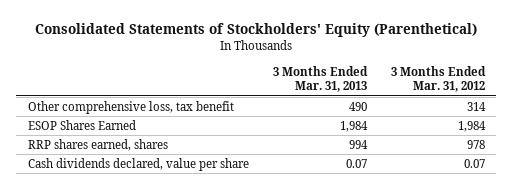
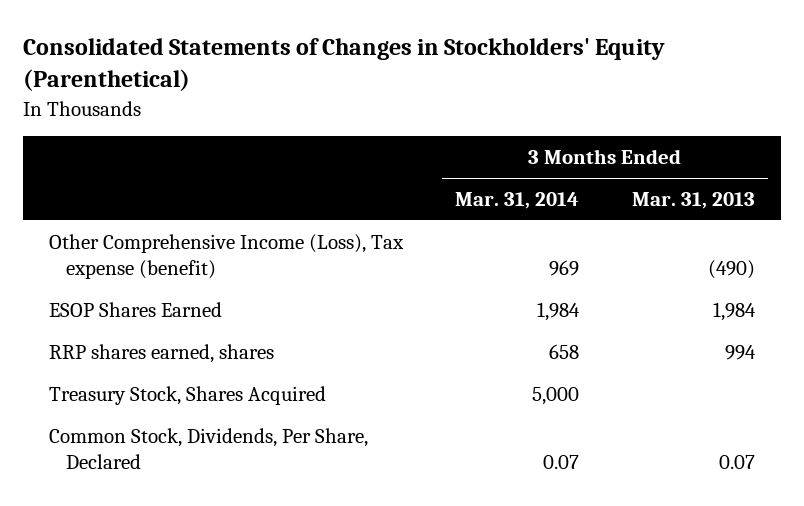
[35,23,478,38] Consolidated Statements of Stockholders' Equity (Parenthetical) -> [22,38,665,92] Consolidated Statements of Changes in Stockholders' Equity (Parenthetical)
[390,65,486,93] 3 Months Ended Mar. 31, 2012 -> none
none -> [455,192,580,210] Mar. 31, 2014
[27,100,234,114] Other comprehensive loss, tax benefit -> [48,233,404,280] Other Comprehensive Income (Loss), Tax expense (benefit)
[348,101,367,111] 490 -> [707,260,755,280] (490)
none -> [48,385,326,405] Treasury Stock, Shares Acquired
[27,157,249,171] Cash dividends declared, value per share -> [48,427,368,470] Common Stock, Dividends, Per Share, Declared

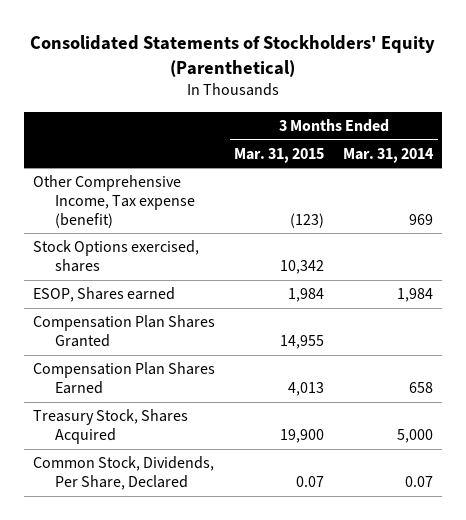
[22,38,665,92] Consolidated Statements of Changes in Stockholders' Equity (Parenthetical) -> [30,34,436,77] Consolidated Statements of Stockholders' Equity (Parenthetical)
[631,192,755,210] Mar. 31, 2013 -> none
none -> [234,147,325,163] Mar. 31, 2015
[48,233,404,280] Other Comprehensive Income (Loss), Tax expense (benefit) -> [33,175,196,228] Other Comprehensive Income, Tax expense (benefit)
none -> [33,240,200,273] Stock Options exercised, shares
[48,301,222,317] ESOP Shares Earned -> [33,287,176,303] ESOP, Shares earned
none -> [33,315,216,348] Compensation Plan Shares Granted
[48,343,274,363] RRP shares earned, shares -> [33,362,216,395] Compensation Plan Shares Earned

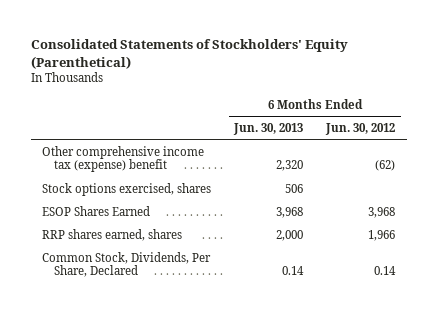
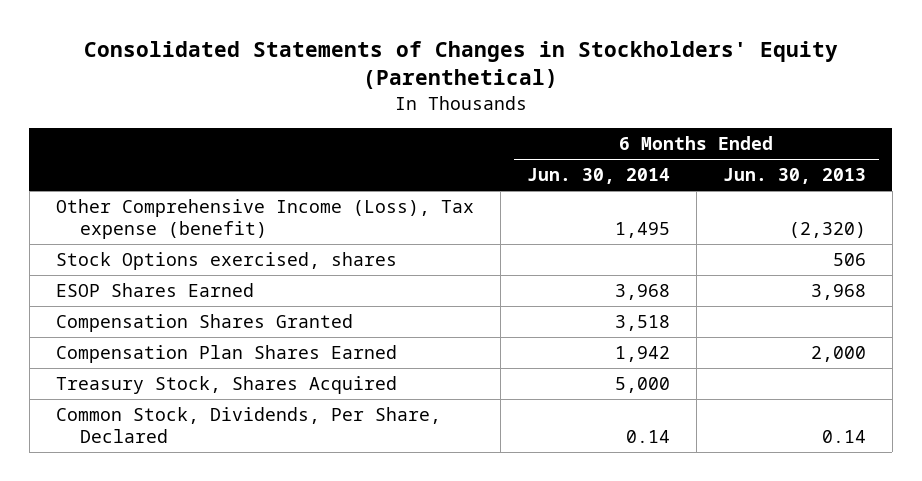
[30,38,348,69] Consolidated Statements of Stockholders' Equity (Parenthetical) -> [83,41,838,90] Consolidated Statements of Changes in Stockholders' Equity (Parenthetical)
[325,123,396,136] Jun. 30, 2012 -> none
none -> [526,168,670,185] Jun. 30, 2014
[42,145,205,173] Other comprehensive income tax (expense) benefit -> [55,199,474,240] Other Comprehensive Income (Loss), Tax expense (benefit)
[276,160,304,172] 2,320 -> [788,222,866,239] (2,320)
[42,182,212,196] Stock options exercised, shares -> [55,252,397,271] Stock Options exercised, shares
[42,228,183,241] RRP shares earned, shares -> none
none -> [55,314,353,333] Compensation Shares Granted
none -> [55,345,397,364] Compensation Plan Shares Earned
none -> [55,376,397,395] Treasury Stock, Shares Acquired

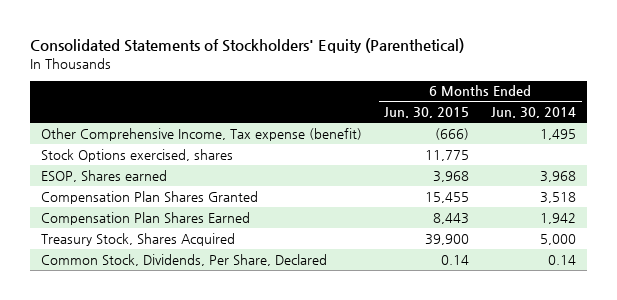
[83,41,838,90] Consolidated Statements of Changes in Stockholders' Equity (Parenthetical) -> [30,38,465,54] Consolidated Statements of Stockholders' Equity (Parenthetical)
[722,168,866,185] Jun. 30, 2013 -> none
none -> [384,107,470,119] Jun. 30, 2015
[55,199,474,240] Other Comprehensive Income (Loss), Tax expense (benefit) -> [41,127,363,141] Other Comprehensive Income, Tax expense (benefit)
[55,283,254,298] ESOP Shares Earned -> [41,169,168,182] ESOP, Shares earned
[55,314,353,333] Compensation Shares Granted -> [41,190,259,204] Compensation Plan Shares Granted

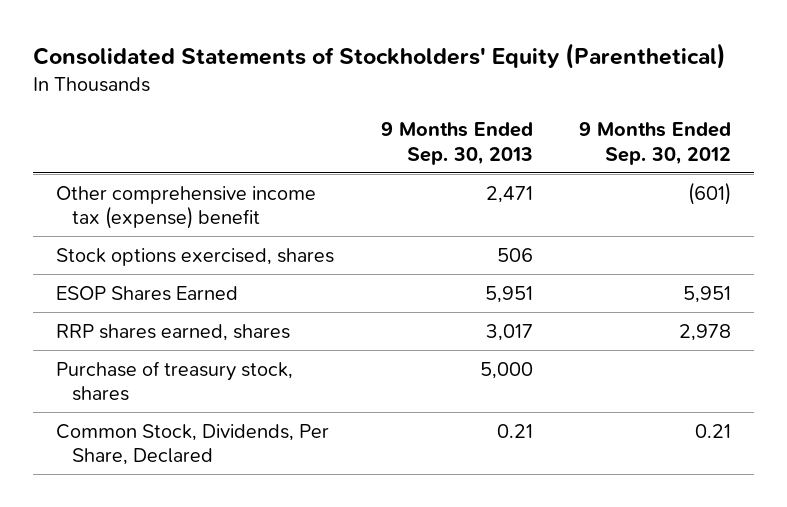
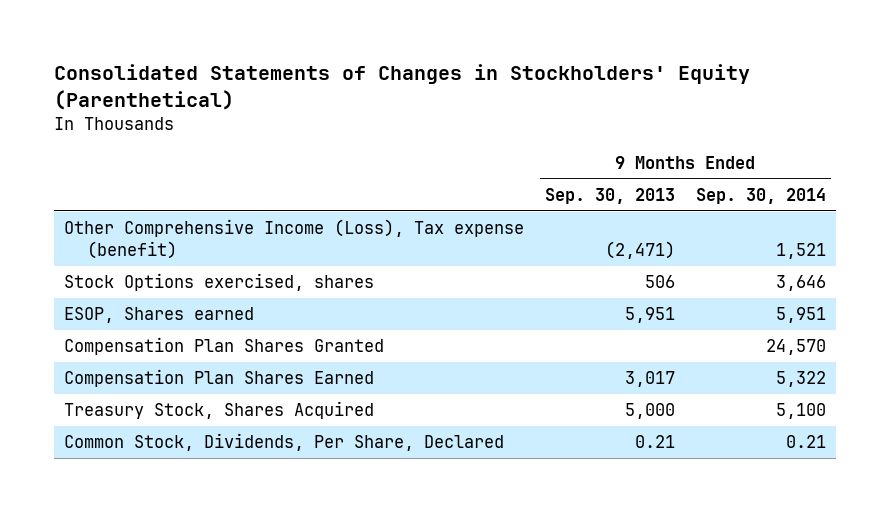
[33,43,727,70] Consolidated Statements of Stockholders' Equity (Parenthetical) -> [53,64,750,110] Consolidated Statements of Changes in Stockholders' Equity (Parenthetical)
[578,122,731,165] 9 Months Ended Sep. 30, 2012 -> none
none -> [695,188,826,205] Sep. 30, 2014
[56,185,317,230] Other comprehensive income tax (expense) benefit -> [64,219,525,259] Other Comprehensive Income (Loss), Tax expense (benefit)
[485,185,533,203] 2,471 -> [605,240,676,259] (2,471)
[56,247,335,266] Stock options exercised, shares -> [64,273,375,292] Stock Options exercised, shares
[56,285,239,301] ESOP Shares Earned -> [64,307,255,324] ESOP, Shares earned
none -> [64,337,385,356] Compensation Plan Shares Granted
[56,323,291,341] RRP shares earned, shares -> [64,369,375,388] Compensation Plan Shares Earned
[56,360,294,402] Purchase of treasury stock, shares -> [64,401,375,420] Treasury Stock, Shares Acquired

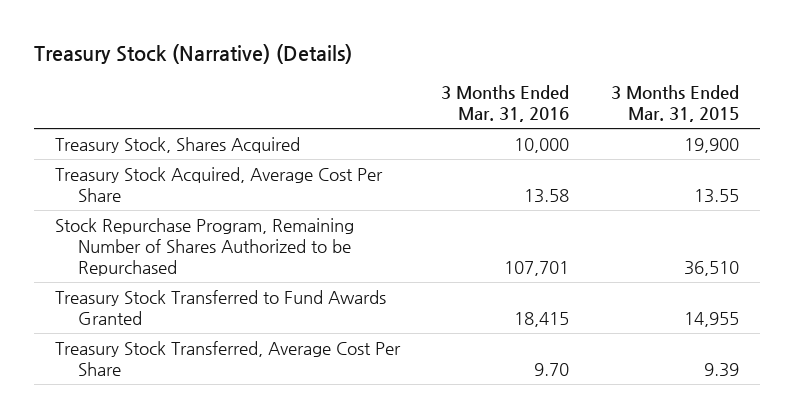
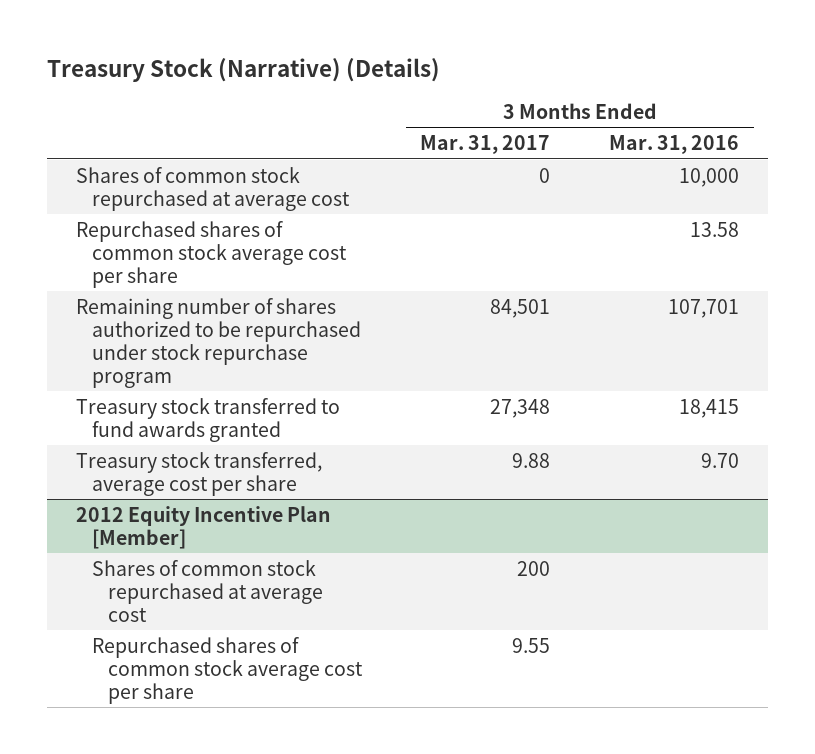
[611,84,740,123] 3 Months Ended Mar. 31, 2015 -> none
none -> [420,135,551,155] Mar. 31, 2017
[54,137,300,154] Treasury Stock, Shares Acquired -> [76,166,351,211] Shares of common stock repurchased at average cost
[54,167,383,203] Treasury Stock Acquired, Average Cost Per Share -> [76,220,348,288] Repurchased shares of common stock average cost per share
[54,218,354,277] Stock Repurchase Program, Remaining Number of Shares Authorized to be Repurchased -> [76,297,362,388] Remaining number of shares authorized to be repurchased under stock repurchase program
[54,290,386,326] Treasury Stock Transferred to Fund Awards Granted -> [76,397,341,442] Treasury stock transferred to fund awards granted
[54,341,401,377] Treasury Stock Transferred, Average Cost Per Share -> [76,451,323,496] Treasury stock transferred, average cost per share
none -> [76,505,332,549] 2012 Equity Incentive Plan [Member]
none -> [92,559,323,622] Shares of common stock repurchased at average cost
none -> [92,636,363,704] Repurchased shares of common stock average cost per share

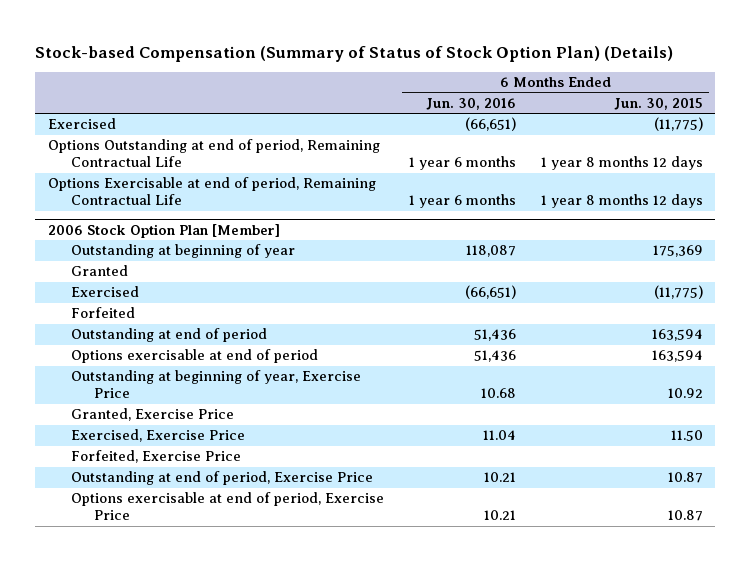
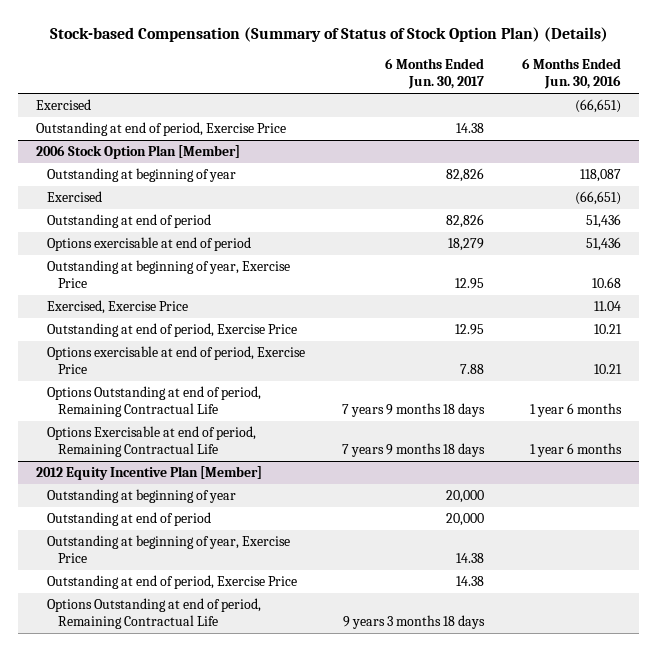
[613,98,703,111] Jun. 30, 2015 -> none
none -> [385,58,485,90] 6 Months Ended Jun. 30, 2017
[47,139,380,168] Options Outstanding at end of period, Remaining Contractual Life -> none
[47,177,376,206] Options Exercisable at end of period, Remaining Contractual Life -> none
none -> [36,122,287,137] Outstanding at end of period, Exercise Price
[70,265,128,277] Granted -> none
[70,307,135,319] Forfeited -> none
[70,408,234,422] Granted, Exercise Price -> none
[70,450,241,464] Forfeited, Exercise Price -> none
none -> [47,386,262,418] Options Outstanding at end of period, Remaining Contractual Life
none -> [47,426,257,458] Options Exercisable at end of period, Remaining Contractual Life
none -> [36,466,263,481] 2012 Equity Incentive Plan [Member]
none -> [47,489,237,504] Outstanding at beginning of year
none -> [47,512,212,527] Outstanding at end of period
none -> [47,535,291,564] Outstanding at beginning of year, Exercise Price
none -> [47,575,298,590] Outstanding at end of period, Exercise Price
none -> [47,598,262,630] Options Outstanding at end of period, Remaining Contractual Life

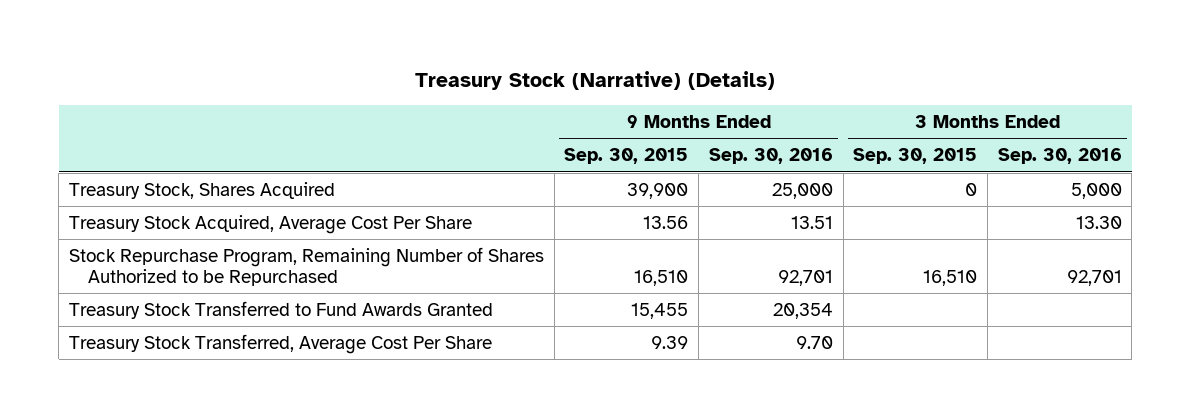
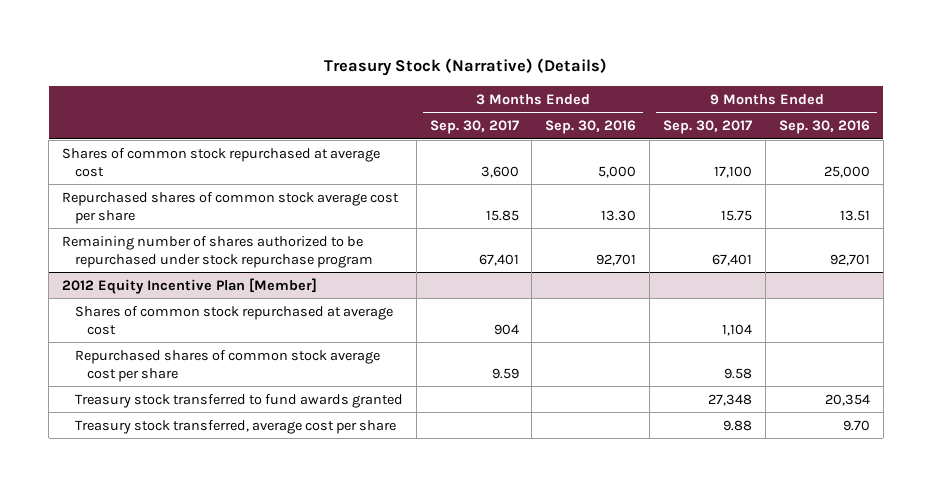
[564,148,689,165] Sep. 30, 2015 -> none
[853,148,978,165] Sep. 30, 2015 -> none
none -> [429,120,519,135] Sep. 30, 2017
none -> [663,120,753,135] Sep. 30, 2017
[69,181,336,199] Treasury Stock, Shares Acquired -> [62,147,381,177] Shares of common stock repurchased at average cost
[69,214,473,234] Treasury Stock Acquired, Average Cost Per Share -> [62,191,400,224] Repurchased shares of common stock average cost per share
[69,246,545,287] Stock Repurchase Program, Remaining Number of Shares Authorized to be Repurchased -> [62,235,373,268] Remaining number of shares authorized to be repurchased under stock repurchase program
none -> [62,277,318,294] 2012 Equity Incentive Plan [Member]
none -> [74,305,393,335] Shares of common stock repurchased at average cost
none -> [74,349,380,382] Repurchased shares of common stock average cost per share
[69,300,494,319] Treasury Stock Transferred to Fund Awards Granted -> [74,393,403,408] Treasury stock transferred to fund awards granted
[69,333,493,354] Treasury Stock Transferred, Average Cost Per Share -> [74,419,396,434] Treasury stock transferred, average cost per share

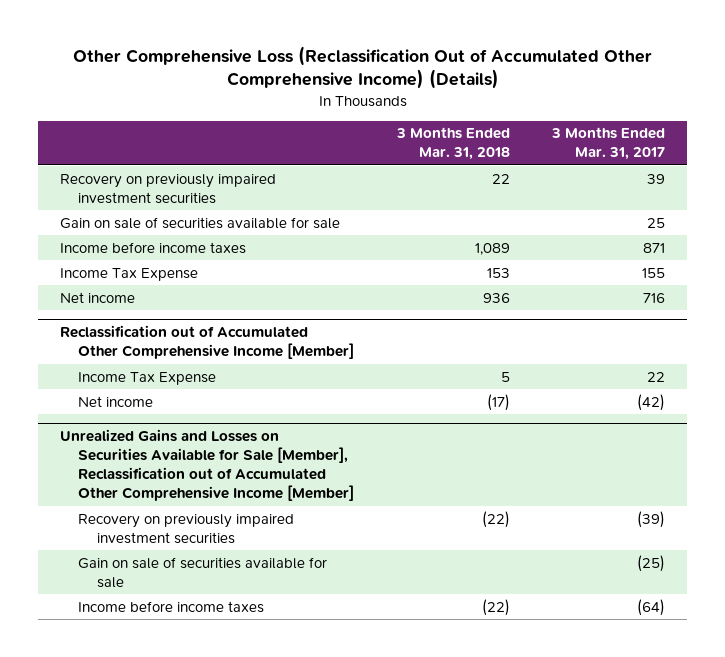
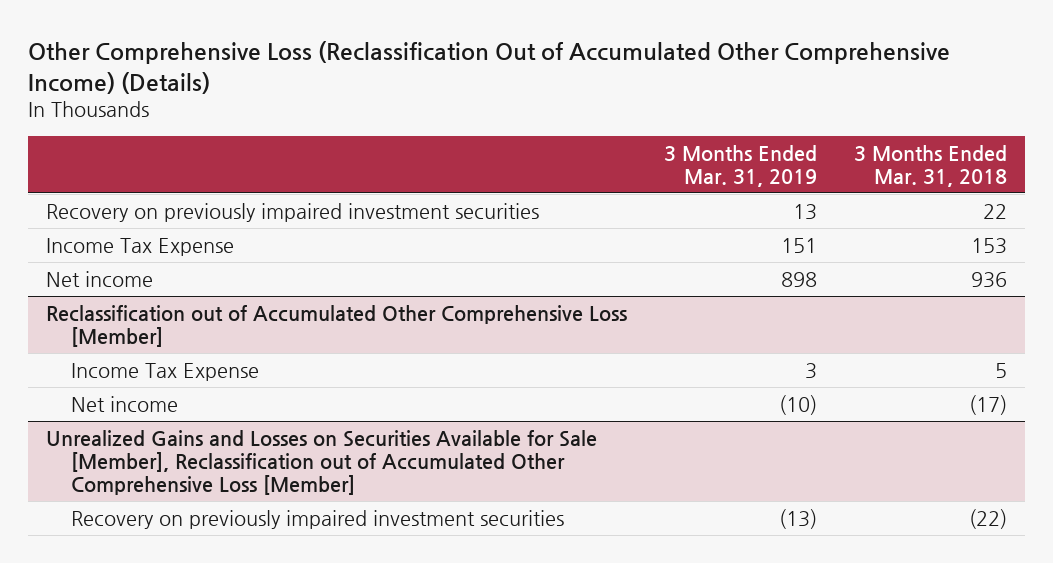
[551,127,666,161] 3 Months Ended Mar. 31, 2017 -> none
none -> [664,144,818,187] 3 Months Ended Mar. 31, 2019
[59,216,340,229] Gain on sale of securities available for sale -> none
[59,241,246,254] Income before income taxes -> none
[59,325,355,360] Reclassification out of Accumulated Other Comprehensive Income [Member] -> [46,304,628,347] Reclassification out of Accumulated Other Comprehensive Loss [Member]
[59,429,355,502] Unrealized Gains and Losses on Securities Available for Sale [Member], Reclassification out of Accumulated Other Comprehensive Income [Member] -> [46,429,598,495] Unrealized Gains and Losses on Securities Available for Sale [Member], Reclassification out of Accumulated Other Comprehensive Loss [Member]
[78,556,328,588] Gain on sale of securities available for sale -> none
[78,600,265,613] Income before income taxes -> none

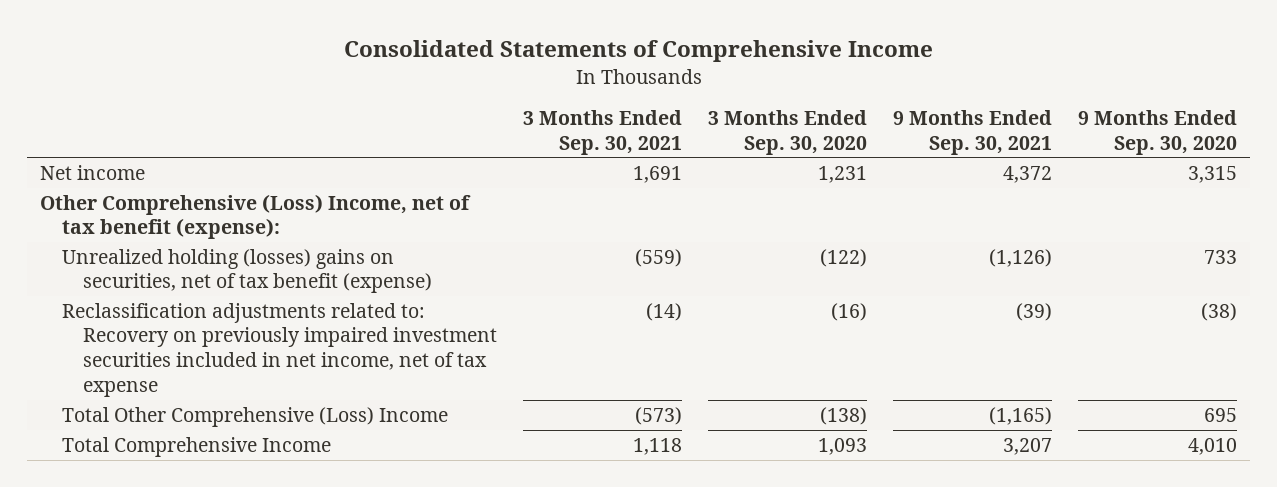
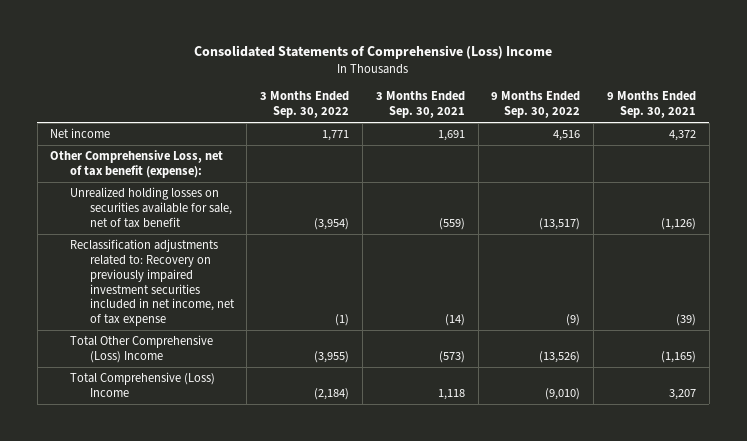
[343,40,933,63] Consolidated Statements of Comprehensive Income -> [194,45,553,60] Consolidated Statements of Comprehensive (Loss) Income
[708,110,868,155] 3 Months Ended Sep. 30, 2020 -> none
[1077,110,1237,155] 9 Months Ended Sep. 30, 2020 -> none
none -> [260,91,350,119] 3 Months Ended Sep. 30, 2022
none -> [491,91,581,119] 9 Months Ended Sep. 30, 2022
[40,193,472,240] Other Comprehensive (Loss) Income, net of tax benefit (expense): -> [50,150,224,178] Other Comprehensive Loss, net of tax benefit (expense):
[61,248,433,294] Unrealized holding (losses) gains on securities, net of tax benefit (expense) -> [70,187,232,228] Unrealized holding losses on securities available for sale, net of tax benefit
[61,436,331,457] Total Comprehensive Income -> [70,372,216,397] Total Comprehensive (Loss) Income

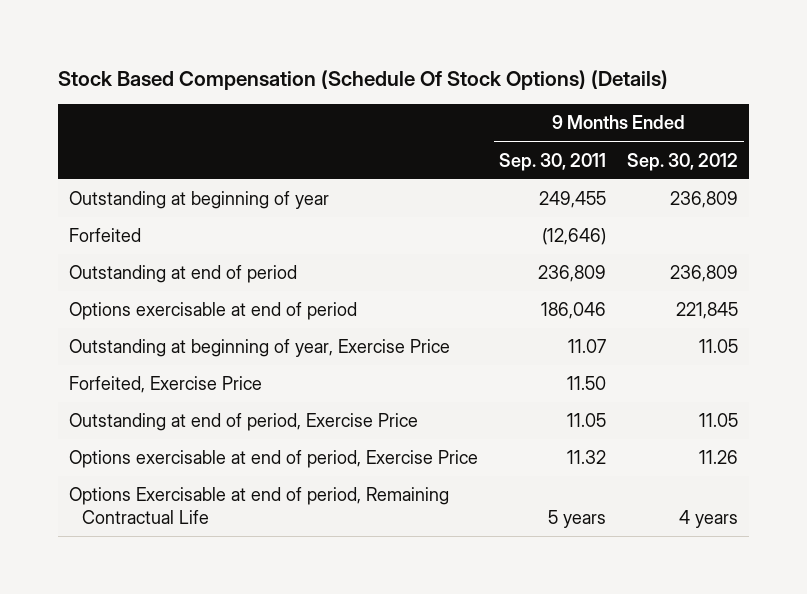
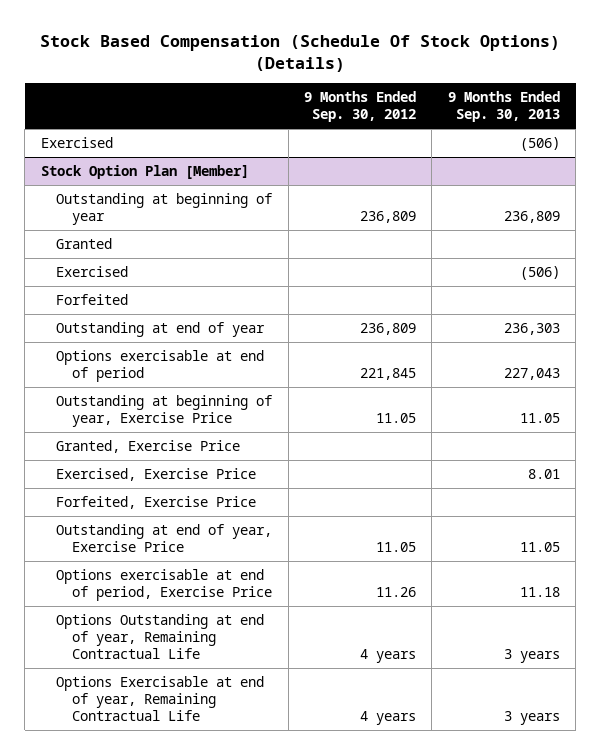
[499,152,607,171] Sep. 30, 2011 -> none
none -> [447,91,560,123] 9 Months Ended Sep. 30, 2013
none -> [40,137,113,149] Exercised
none -> [40,165,249,180] Stock Option Plan [Member]
none -> [56,238,113,250] Granted
none -> [56,266,129,278] Exercised
[68,265,297,284] Outstanding at end of period -> [56,322,266,338] Outstanding at end of year
none -> [56,440,241,454] Granted, Exercise Price
none -> [56,468,257,482] Exercised, Exercise Price
[68,413,418,432] Outstanding at end of period, Exercise Price -> [56,524,273,553] Outstanding at end of year, Exercise Price
none -> [56,614,265,660] Options Outstanding at end of year, Remaining Contractual Life
[68,487,449,525] Options Exercisable at end of period, Remaining Contractual Life -> [56,676,265,722] Options Exercisable at end of year, Remaining Contractual Life

